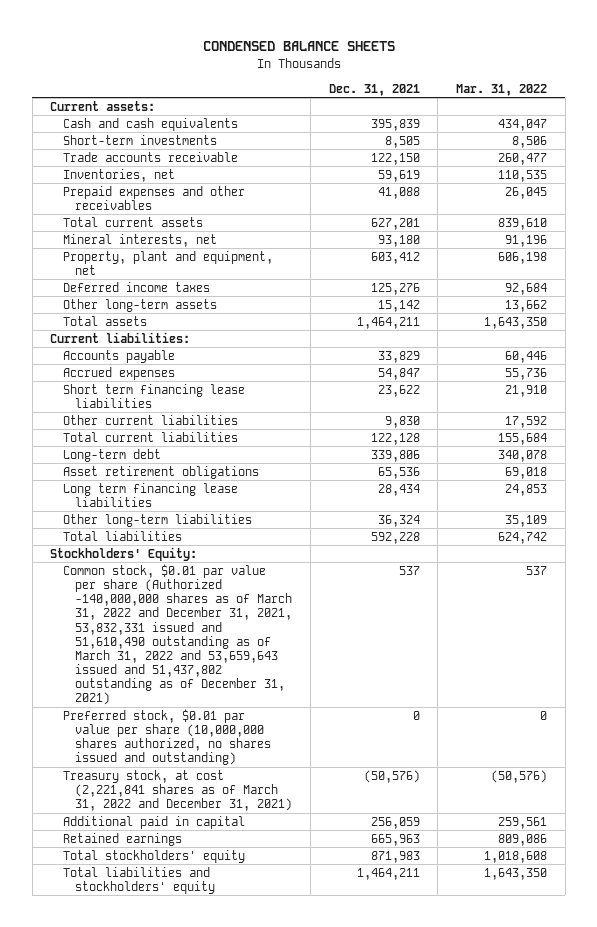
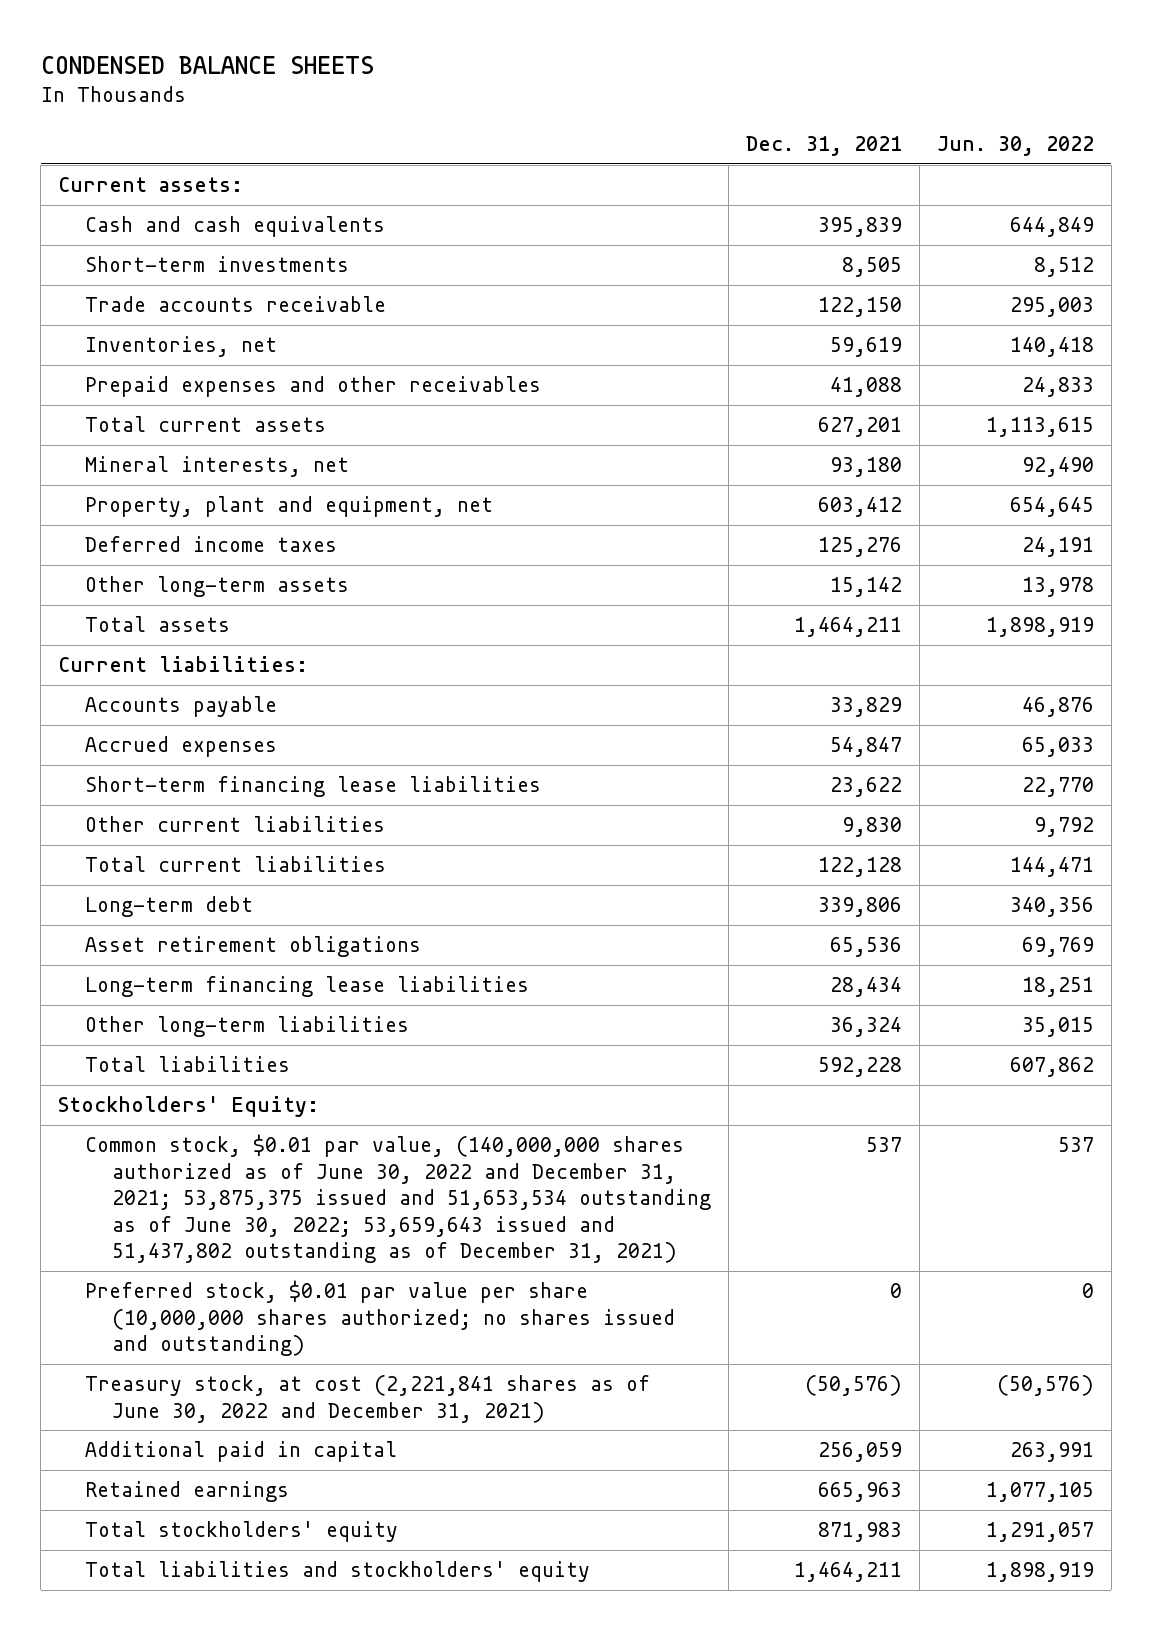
[456,83,548,96] Mar. 31, 2022 -> none
none -> [936,135,1094,156] Jun. 30, 2022
[62,383,245,409] Short term financing lease liabilities -> [85,776,542,798] Short-term financing lease liabilities
[62,482,238,508] Long term financing lease liabilities -> [85,976,530,998] Long-term financing lease liabilities
[62,563,293,706] Common stock, $0.01 par value per share (Authorized -140,000,000 shares as of March 31, 2022 and December 31, 2021, 53,832,331 issued and 51,610,490 outstanding as of March 31, 2022 and 53,659,643 issued and 51,437,802 outstanding as of December 31, 2021) -> [85,1134,712,1264] Common stock, $0.01 par value, (140,000,000 shares authorized as of June 30, 2022 and December 31, 2021; 53,875,375 issued and 51,653,534 outstanding as of June 30, 2022; 53,659,643 issued and 51,437,802 outstanding as of December 31, 2021)
[62,708,272,766] Preferred stock, $0.01 par value per share (10,000,000 shares authorized, no shares issued and outstanding) -> [85,1280,676,1357] Preferred stock, $0.01 par value per share (10,000,000 shares authorized; no shares issued and outstanding)
[62,769,293,812] Treasury stock, at cost (2,221,841 shares as of March 31, 2022 and December 31, 2021) -> [85,1375,651,1423] Treasury stock, at cost (2,221,841 shares as of June 30, 2022 and December 31, 2021)

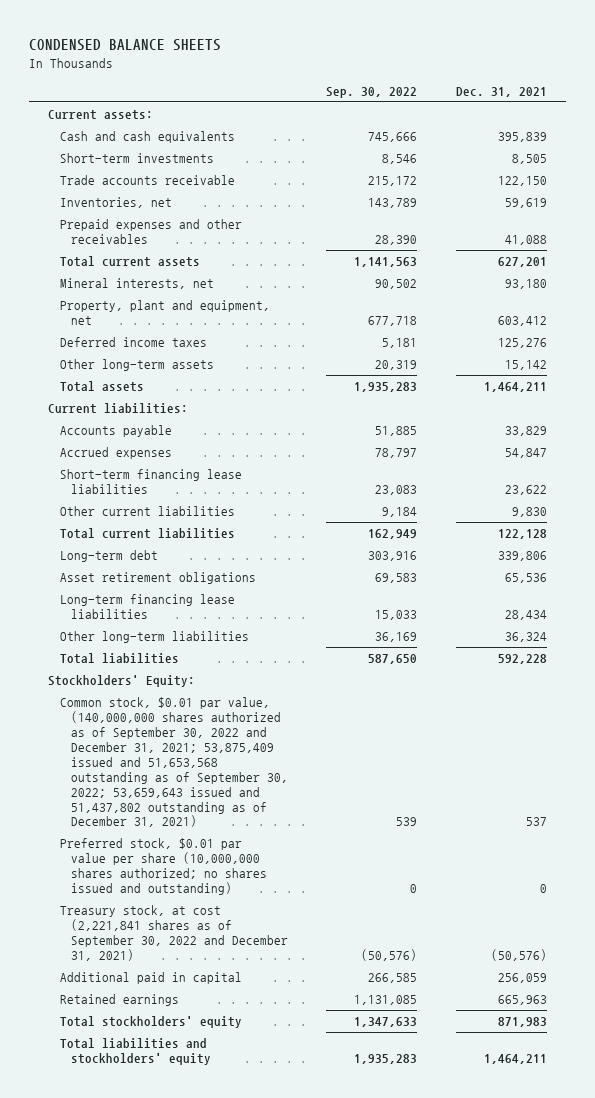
[936,135,1094,156] Jun. 30, 2022 -> none
none -> [326,86,418,98] Sep. 30, 2022
[85,1134,712,1264] Common stock, $0.01 par value, (140,000,000 shares authorized as of June 30, 2022 and December 31, 2021; 53,875,375 issued and 51,653,534 outstanding as of June 30, 2022; 53,659,643 issued and 51,437,802 outstanding as of December 31, 2021) -> [59,697,288,828] Common stock, $0.01 par value, (140,000,000 shares authorized as of September 30, 2022 and December 31, 2021; 53,875,409 issued and 51,653,568 outstanding as of September 30, 2022; 53,659,643 issued and 51,437,802 outstanding as of December 31, 2021)
[85,1375,651,1423] Treasury stock, at cost (2,221,841 shares as of June 30, 2022 and December 31, 2021) -> [59,905,288,961] Treasury stock, at cost (2,221,841 shares as of September 30, 2022 and December 31, 2021)

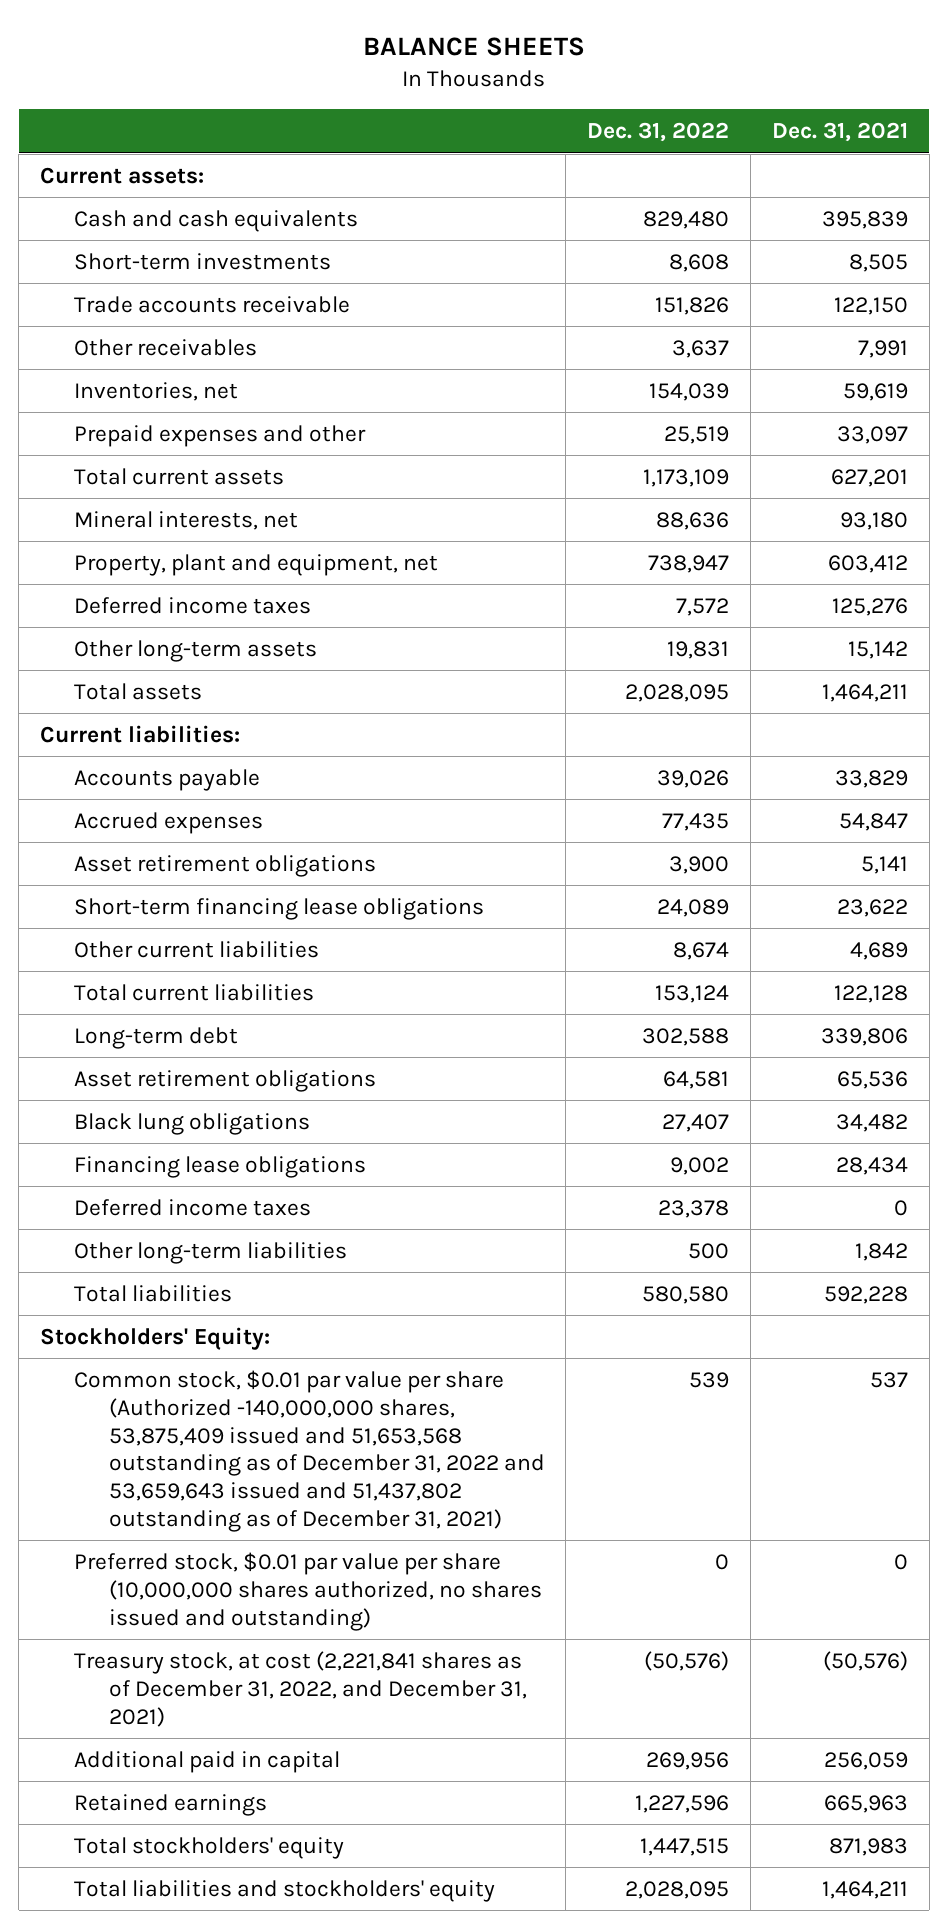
[29,39,222,52] CONDENSED BALANCE SHEETS -> [362,36,585,56] BALANCE SHEETS
[326,86,418,98] Sep. 30, 2022 -> none
none -> [587,122,730,143] Dec. 31, 2022
none -> [74,339,258,357] Other receivables
[59,219,242,245] Prepaid expenses and other receivables -> [74,425,367,448] Prepaid expenses and other
[504,235,547,246] 41,088 -> [836,426,908,445] 33,097
none -> [74,855,377,878] Asset retirement obligations
[59,469,242,495] Short-term financing lease liabilities -> [74,898,485,921] Short-term financing lease obligations
[511,507,547,518] 9,830 -> [849,942,908,961] 4,689
none -> [74,1113,311,1136] Black lung obligations
[59,594,235,620] Long-term financing lease liabilities -> [74,1156,367,1179] Financing lease obligations
none -> [74,1199,312,1217] Deferred income taxes
[504,632,547,643] 36,324 -> [854,1243,908,1262] 1,842
[59,697,288,828] Common stock, $0.01 par value, (140,000,000 shares authorized as of September 30, 2022 and December 31, 2021; 53,875,409 issued and 51,653,568 outstanding as of September 30, 2022; 53,659,643 issued and 51,437,802 outstanding as of December 31, 2021) -> [74,1370,545,1533] Common stock, $0.01 par value per share (Authorized -140,000,000 shares, 53,875,409 issued and 51,653,568 outstanding as of December 31, 2022 and 53,659,643 issued and 51,437,802 outstanding as of December 31, 2021)
[59,838,267,895] Preferred stock, $0.01 par value per share (10,000,000 shares authorized; no shares issued and outstanding) -> [74,1552,542,1631] Preferred stock, $0.01 par value per share (10,000,000 shares authorized, no shares issued and outstanding)
[59,905,288,961] Treasury stock, at cost (2,221,841 shares as of September 30, 2022 and December 31, 2021) -> [74,1651,527,1727] Treasury stock, at cost (2,221,841 shares as of December 31, 2022, and December 31, 2021)

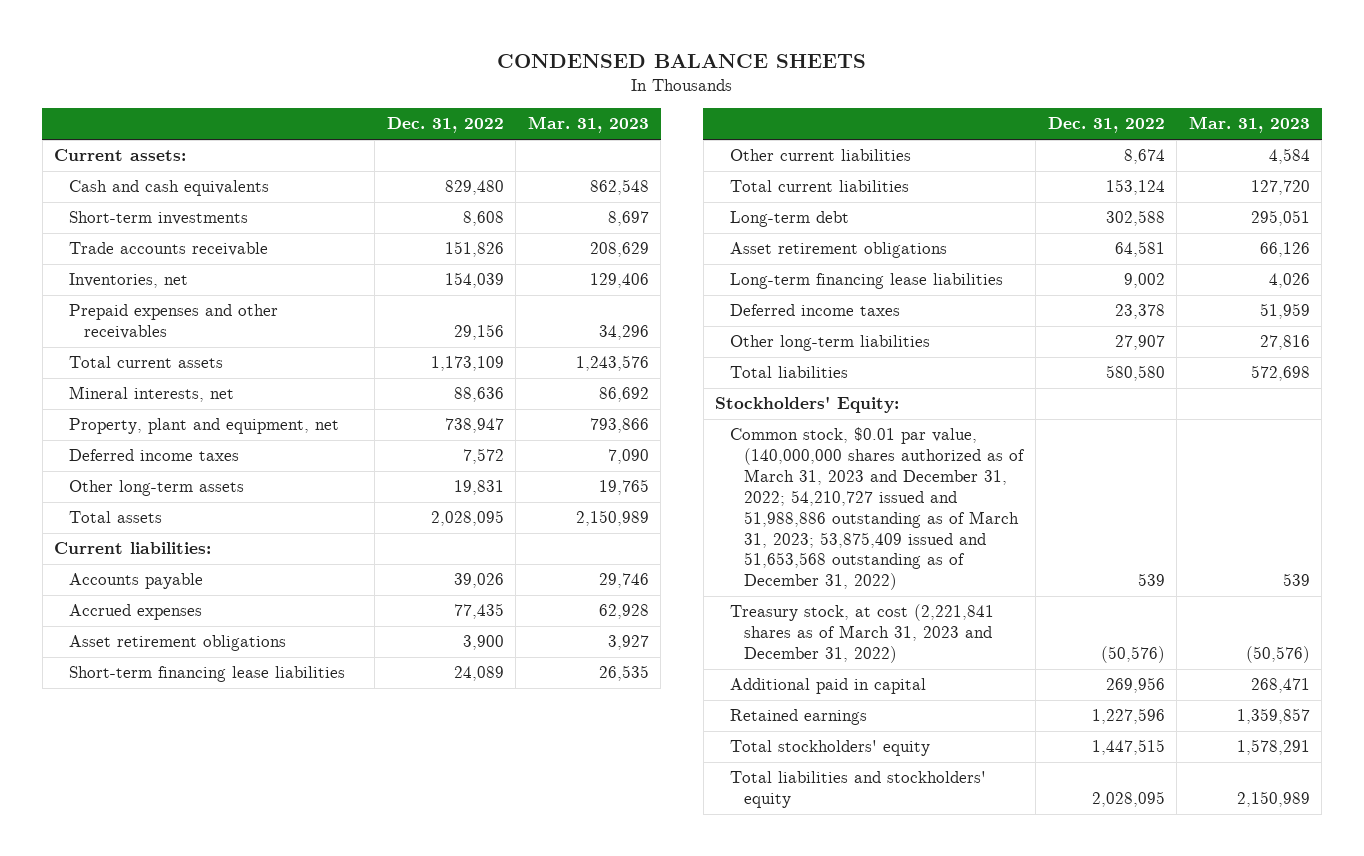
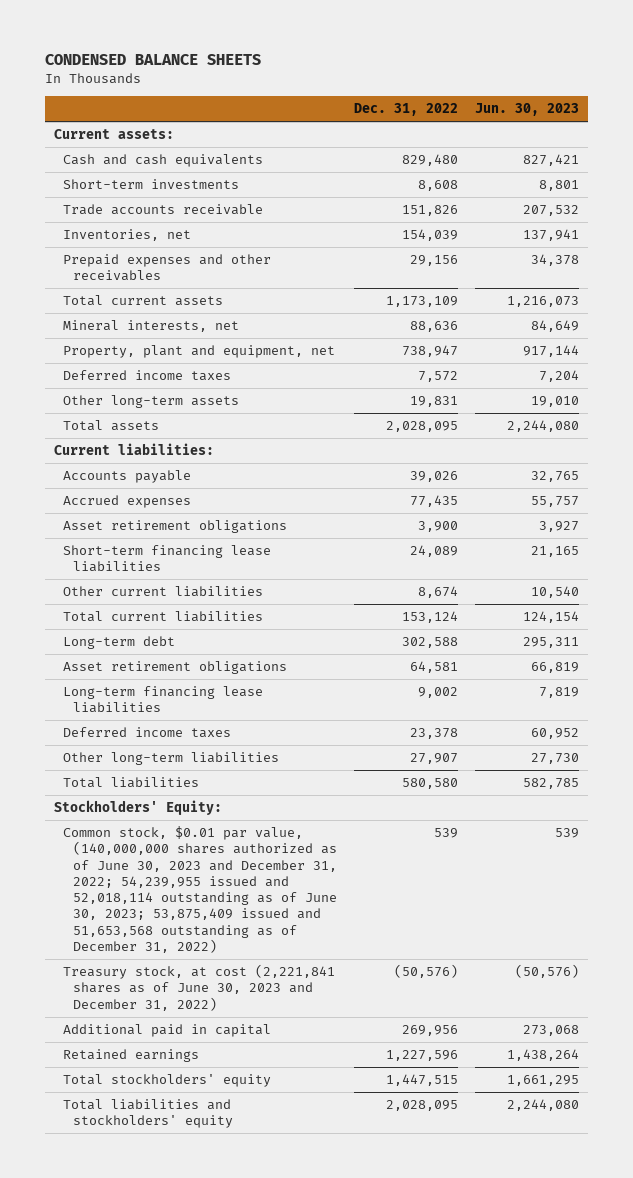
[527,116,649,134] Mar. 31, 2023 -> none
none -> [475,103,580,117] Jun. 30, 2023
[729,427,1026,591] Common stock, $0.01 par value, (140,000,000 shares authorized as of March 31, 2023 and December 31, 2022; 54,210,727 issued and 51,988,886 outstanding as of March 31, 2023; 53,875,409 issued and 51,653,568 outstanding as of December 31, 2022) -> [63,826,337,953] Common stock, $0.01 par value, (140,000,000 shares authorized as of June 30, 2023 and December 31, 2022; 54,239,955 issued and 52,018,114 outstanding as of June 30, 2023; 53,875,409 issued and 51,653,568 outstanding as of December 31, 2022)
[729,604,994,664] Treasury stock, at cost (2,221,841 shares as of March 31, 2023 and December 31, 2022) -> [63,964,336,1011] Treasury stock, at cost (2,221,841 shares as of June 30, 2023 and December 31, 2022)

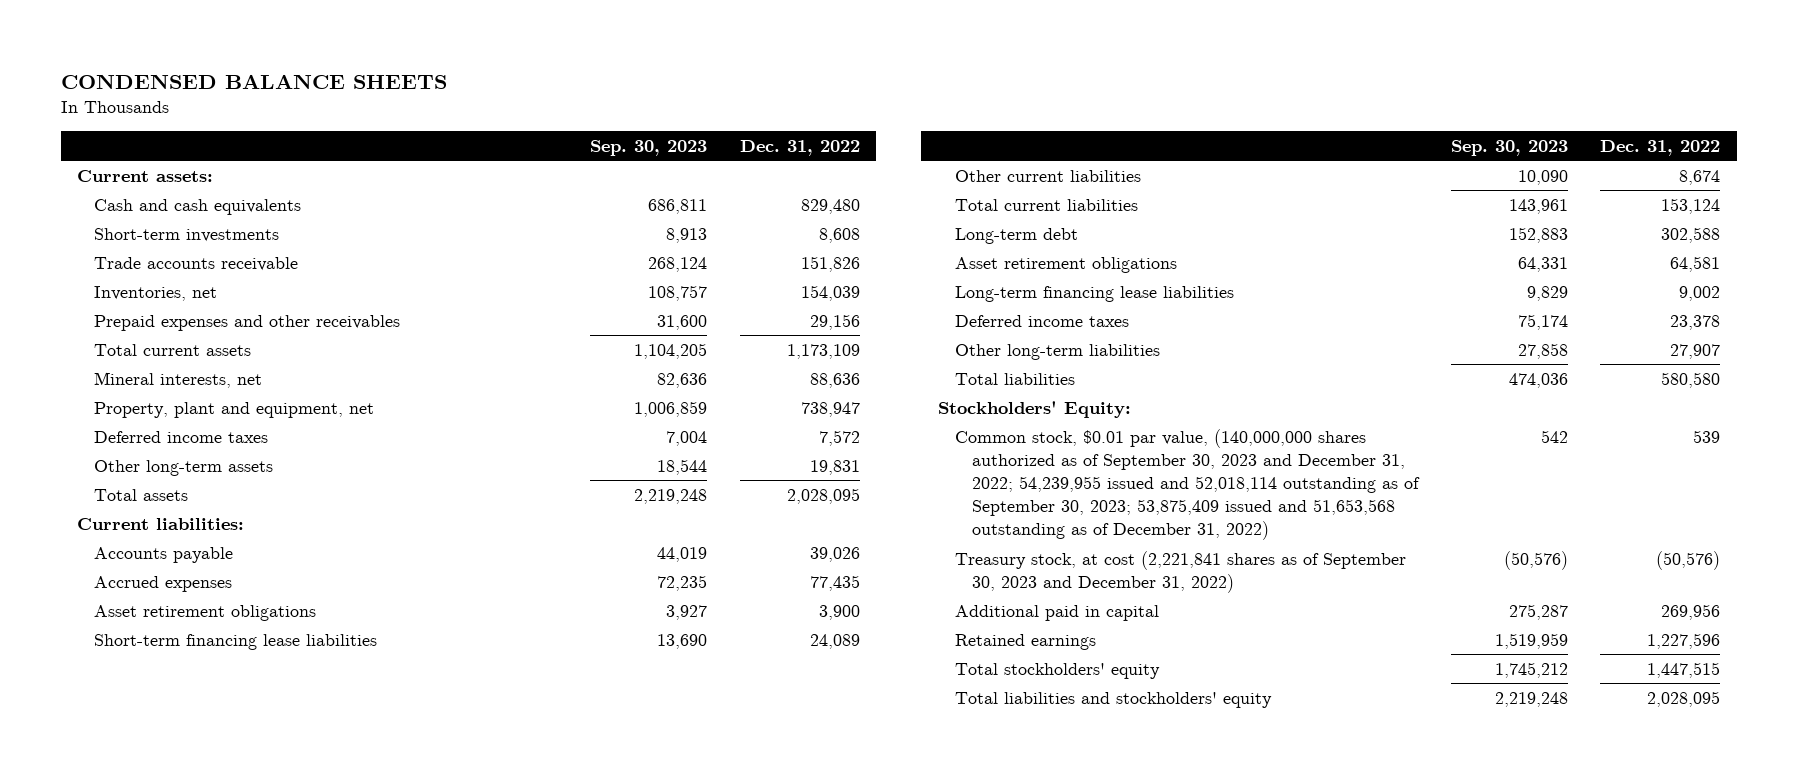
[475,103,580,117] Jun. 30, 2023 -> none
none -> [590,140,708,157] Sep. 30, 2023
[63,826,337,953] Common stock, $0.01 par value, (140,000,000 shares authorized as of June 30, 2023 and December 31, 2022; 54,239,955 issued and 52,018,114 outstanding as of June 30, 2023; 53,875,409 issued and 51,653,568 outstanding as of December 31, 2022) -> [954,428,1420,541] Common stock, $0.01 par value, (140,000,000 shares authorized as of September 30, 2023 and December 31, 2022; 54,239,955 issued and 52,018,114 outstanding as of September 30, 2023; 53,875,409 issued and 51,653,568 outstanding as of December 31, 2022)
[63,964,336,1011] Treasury stock, at cost (2,221,841 shares as of June 30, 2023 and December 31, 2022) -> [954,550,1406,593] Treasury stock, at cost (2,221,841 shares as of September 30, 2023 and December 31, 2022)

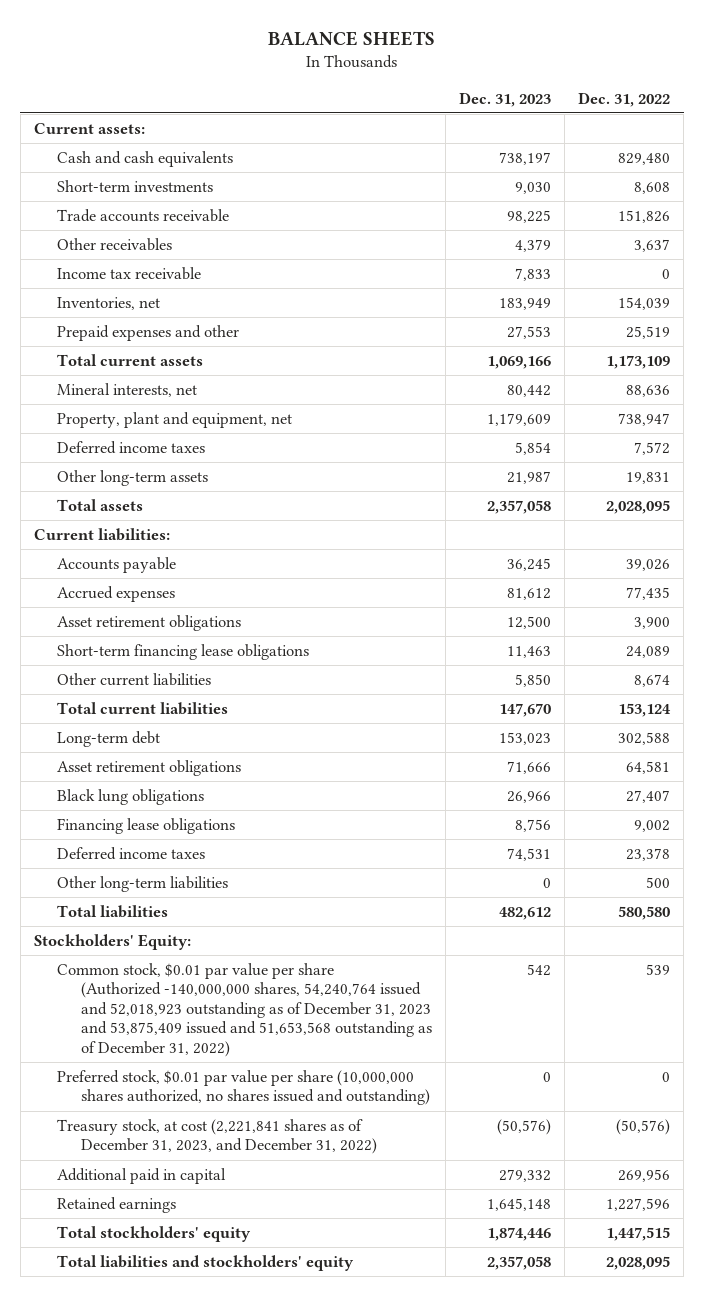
[60,74,447,90] CONDENSED BALANCE SHEETS -> [267,31,435,47] BALANCE SHEETS
[590,140,708,157] Sep. 30, 2023 -> none
none -> [459,91,552,107] Dec. 31, 2023
none -> [57,237,173,251] Other receivables
none -> [57,266,202,280] Income tax receivable
[94,314,401,331] Prepaid expenses and other receivables -> [57,324,240,341] Prepaid expenses and other
[809,313,860,330] 29,156 -> [626,325,671,339] 25,519
[94,633,378,650] Short-term financing lease liabilities -> [57,643,310,660] Short-term financing lease obligations
none -> [57,788,205,805] Black lung obligations
[954,285,1234,302] Long-term financing lease liabilities -> [57,817,236,834] Financing lease obligations
[1670,343,1721,359] 27,907 -> [646,876,671,888] 500
[954,428,1420,541] Common stock, $0.01 par value, (140,000,000 shares authorized as of September 30, 2023 and December 31, 2022; 54,239,955 issued and 52,018,114 outstanding as of September 30, 2023; 53,875,409 issued and 51,653,568 outstanding as of December 31, 2022) -> [57,962,432,1057] Common stock, $0.01 par value per share (Authorized -140,000,000 shares, 54,240,764 issued and 52,018,923 outstanding as of December 31, 2023 and 53,875,409 issued and 51,653,568 outstanding as of December 31, 2022)
none -> [57,1069,430,1106] Preferred stock, $0.01 par value per share (10,000,000 shares authorized, no shares issued and outstanding)
[954,550,1406,593] Treasury stock, at cost (2,221,841 shares as of September 30, 2023 and December 31, 2022) -> [57,1118,377,1155] Treasury stock, at cost (2,221,841 shares as of December 31, 2023, and December 31, 2022)

